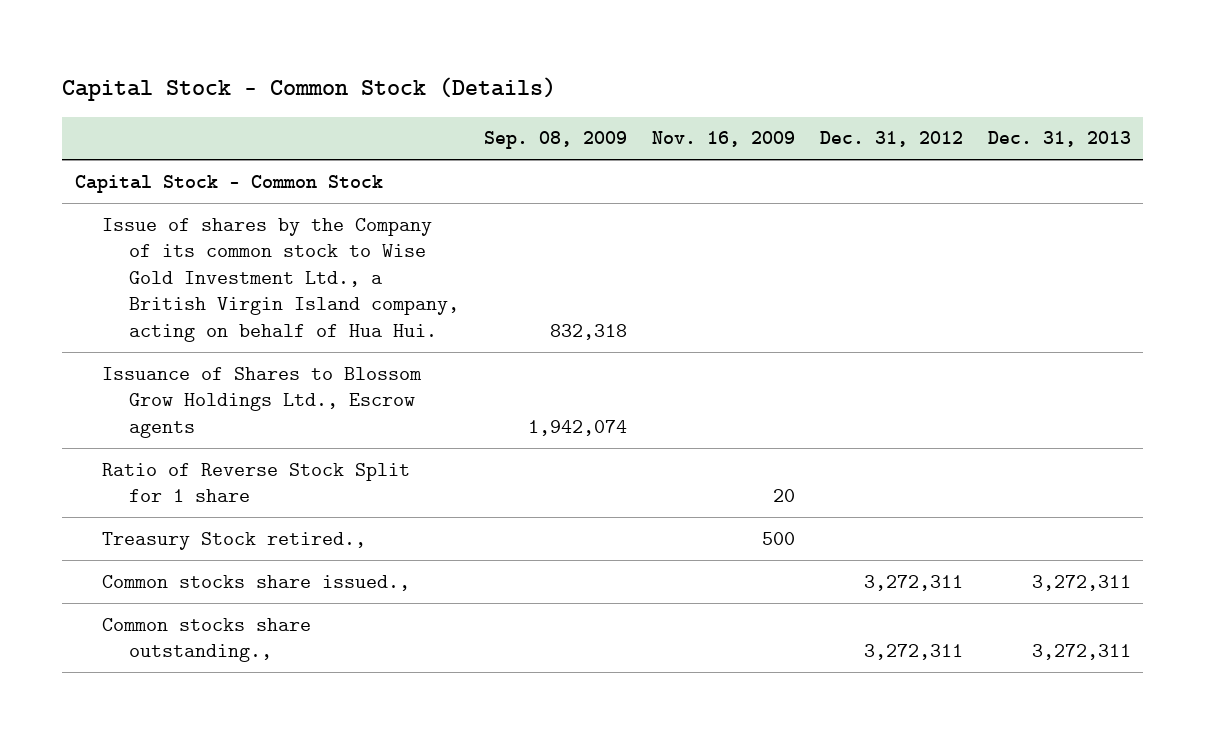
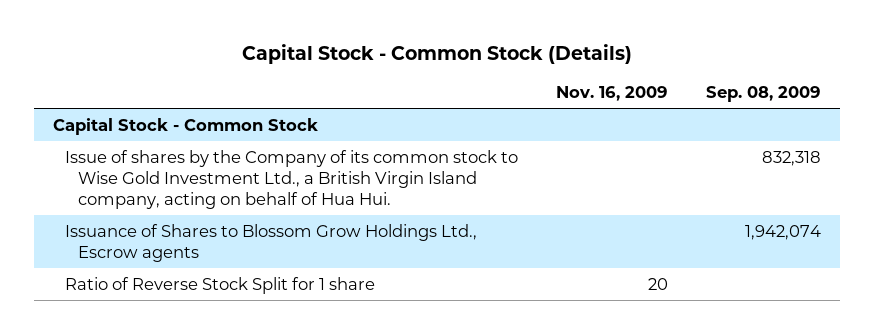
[819,131,963,148] Dec. 31, 2012 -> none
[987,131,1131,148] Dec. 31, 2013 -> none
[101,531,366,550] Treasury Stock retired., -> none
[101,574,410,591] Common stocks share issued., -> none
[101,617,311,663] Common stocks share outstanding., -> none

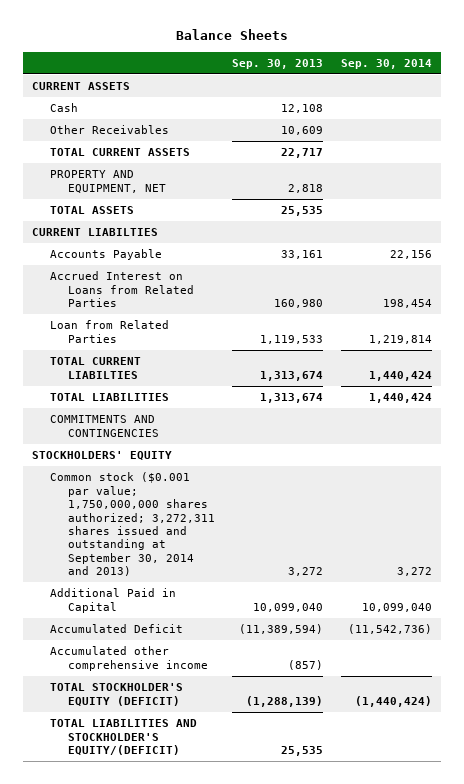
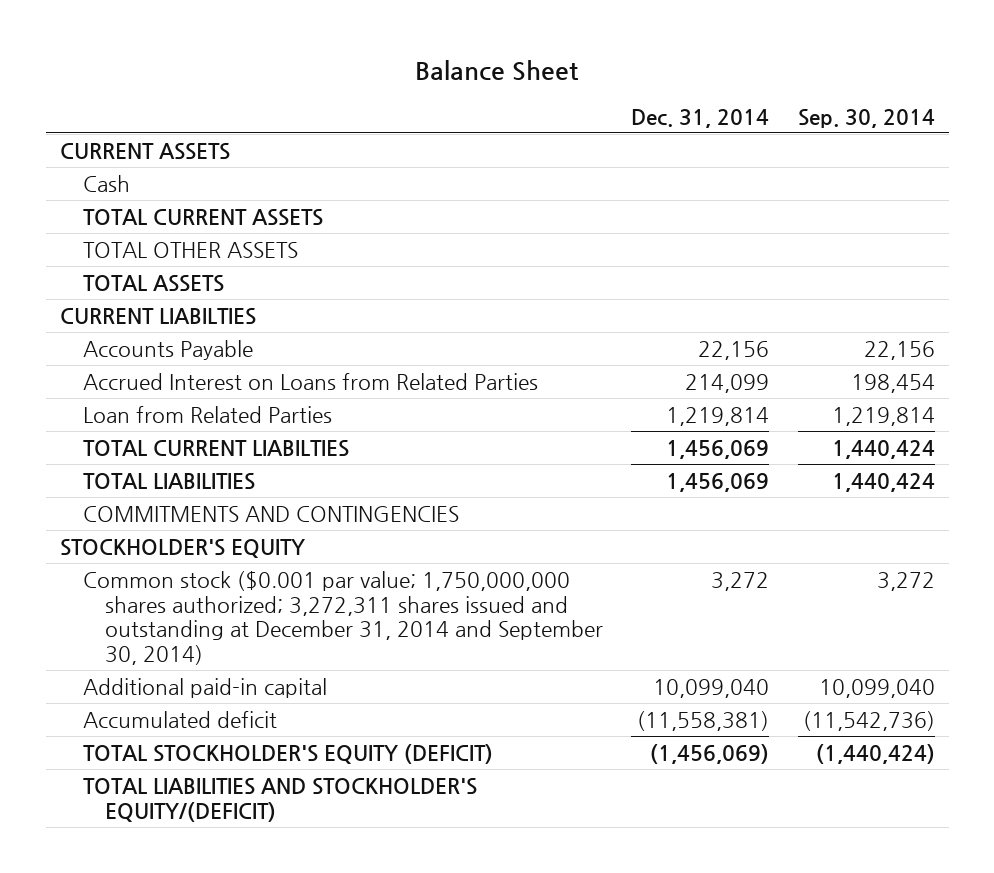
[175,29,288,41] Balance Sheets -> [415,59,580,81] Balance Sheet
[232,58,324,69] Sep. 30, 2013 -> none
none -> [631,108,770,128] Dec. 31, 2014
[49,125,169,135] Other Receivables -> none
[49,170,166,193] PROPERTY AND EQUIPMENT, NET -> none
none -> [82,241,298,258] TOTAL OTHER ASSETS
[49,646,208,671] Accumulated other comprehensive income -> none
[31,451,172,461] STOCKHOLDERS' EQUITY -> [59,538,305,558] STOCKHOLDER'S EQUITY
[49,472,215,577] Common stock ($0.001 par value; 1,750,000,000 shares authorized; 3,272,311 shares issued and outstanding at September 30, 2014 and 2013) -> [82,570,604,665] Common stock ($0.001 par value; 1,750,000,000 shares authorized; 3,272,311 shares issued and outstanding at December 31, 2014 and September 30, 2014)
[49,588,176,613] Additional Paid in Capital -> [82,677,327,698] Additional paid-in capital
[49,624,183,634] Accumulated Deficit -> [82,710,277,728] Accumulated deficit

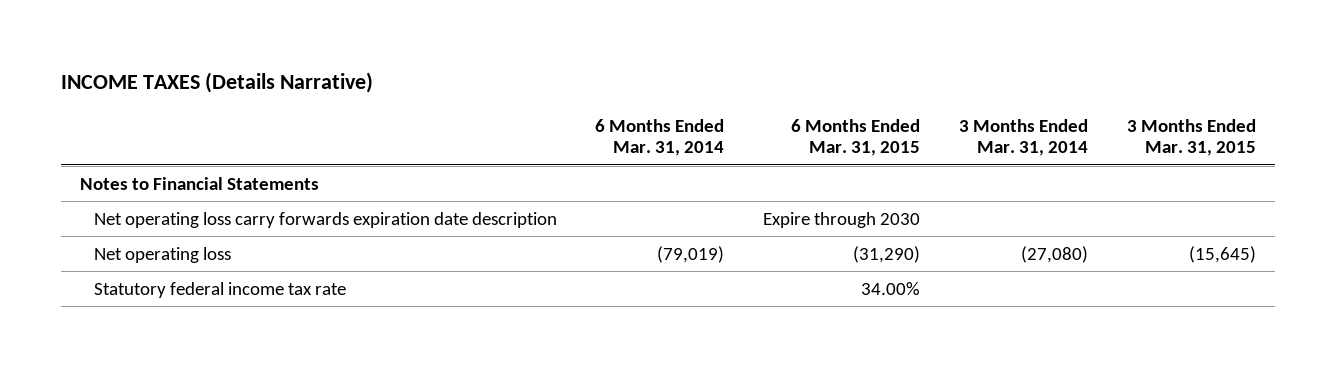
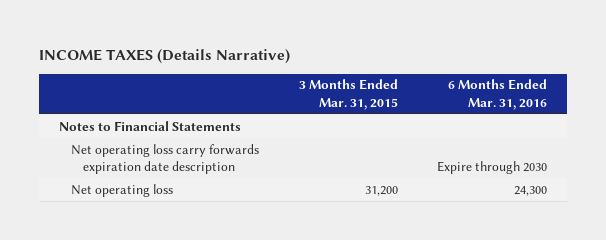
[595,118,725,157] 6 Months Ended Mar. 31, 2014 -> none
[791,118,921,157] 6 Months Ended Mar. 31, 2015 -> none
[958,118,1088,157] 3 Months Ended Mar. 31, 2014 -> none
none -> [448,79,548,110] 6 Months Ended Mar. 31, 2016
[93,281,346,298] Statutory federal income tax rate -> none
[1188,245,1256,263] (15,645) -> [364,185,398,196] 31,200

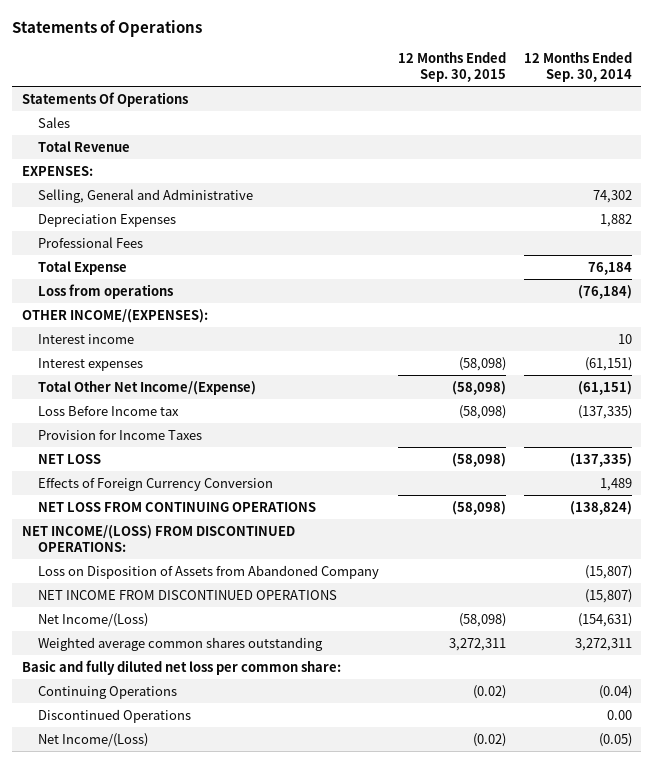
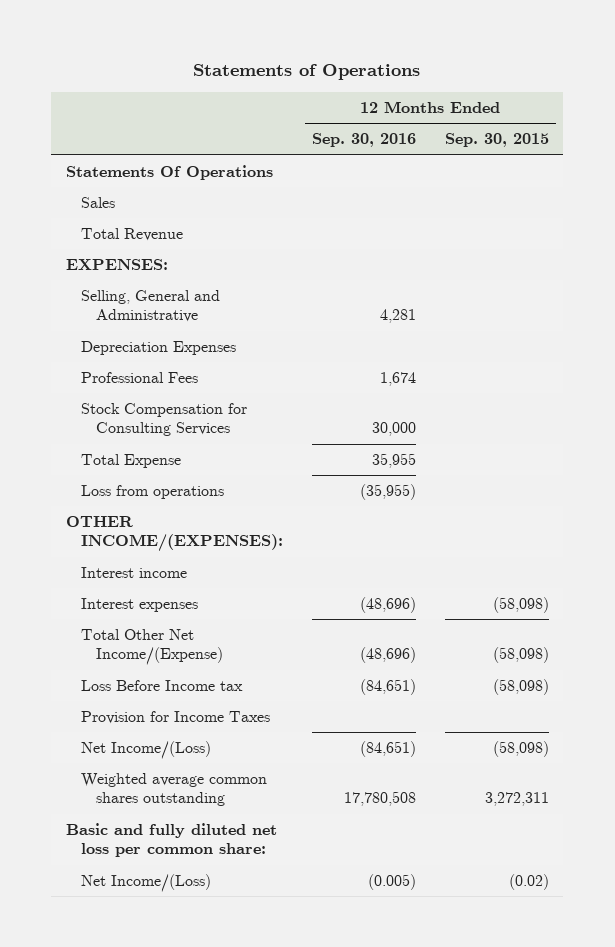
[523,51,632,82] 12 Months Ended Sep. 30, 2014 -> none
none -> [311,133,416,148] Sep. 30, 2016
none -> [80,403,247,437] Stock Compensation for Consulting Services
[38,453,102,464] NET LOSS -> none
[38,477,274,491] Effects of Foreign Currency Conversion -> none
[38,501,317,512] NET LOSS FROM CONTINUING OPERATIONS -> none
[21,524,295,552] NET INCOME/(LOSS) FROM DISCONTINUED OPERATIONS: -> none
[38,564,380,579] Loss on Disposition of Assets from Abandoned Company -> none
[38,589,338,600] NET INCOME FROM DISCONTINUED OPERATIONS -> none
[38,685,178,699] Continuing Operations -> none
[38,708,192,723] Discontinued Operations -> none

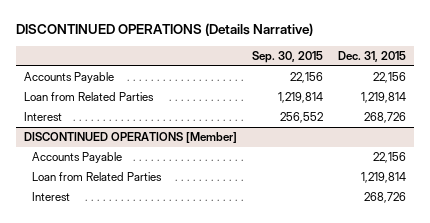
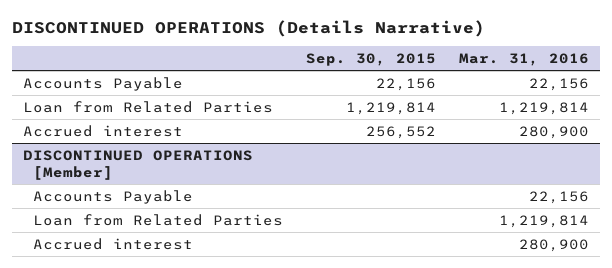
[338,50,407,62] Dec. 31, 2015 -> none
none -> [458,52,589,66] Mar. 31, 2016
[23,112,62,122] Interest -> [23,124,184,137] Accrued interest
[32,192,71,202] Interest -> [32,237,193,250] Accrued interest

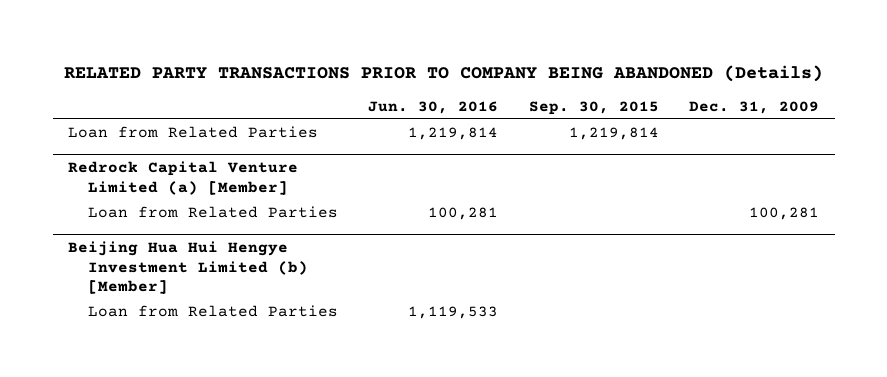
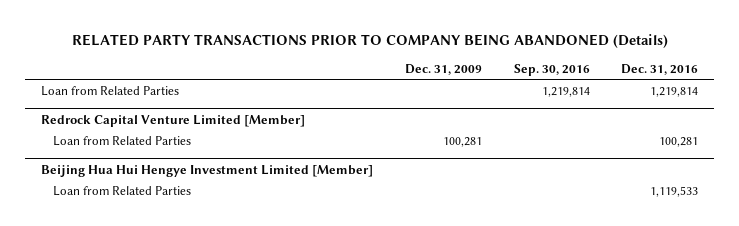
[368,100,499,114] Jun. 30, 2016 -> none
[528,100,659,115] Sep. 30, 2015 -> none
none -> [513,63,590,76] Sep. 30, 2016
none -> [621,63,699,75] Dec. 31, 2016
[67,161,298,195] Redrock Capital Venture Limited (a) [Member] -> [41,114,306,127] Redrock Capital Venture Limited [Member]
[67,241,309,295] Beijing Hua Hui Hengye Investment Limited (b) [Member] -> [41,164,374,177] Beijing Hua Hui Hengye Investment Limited [Member]

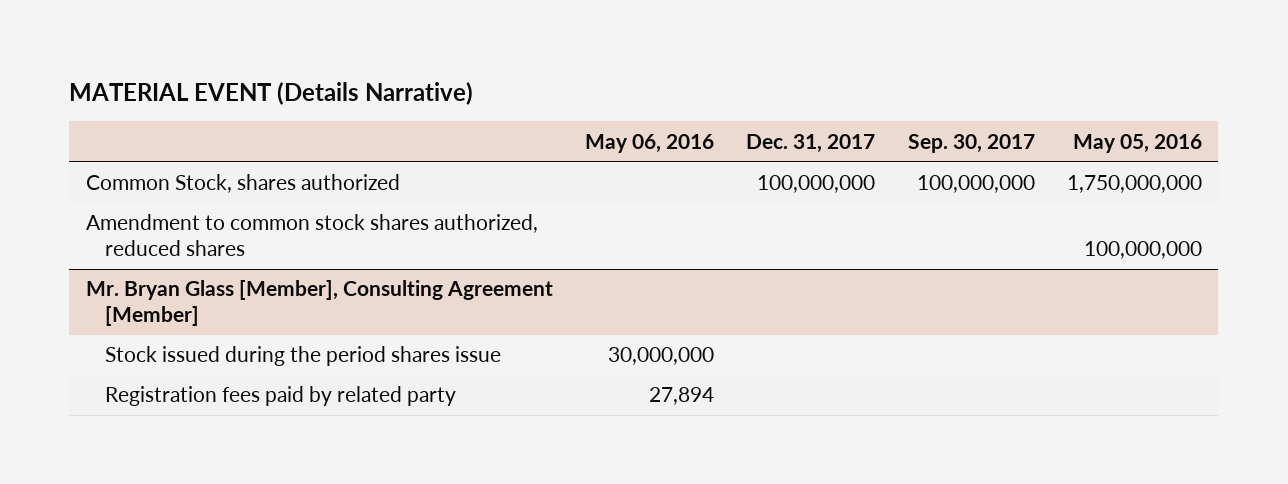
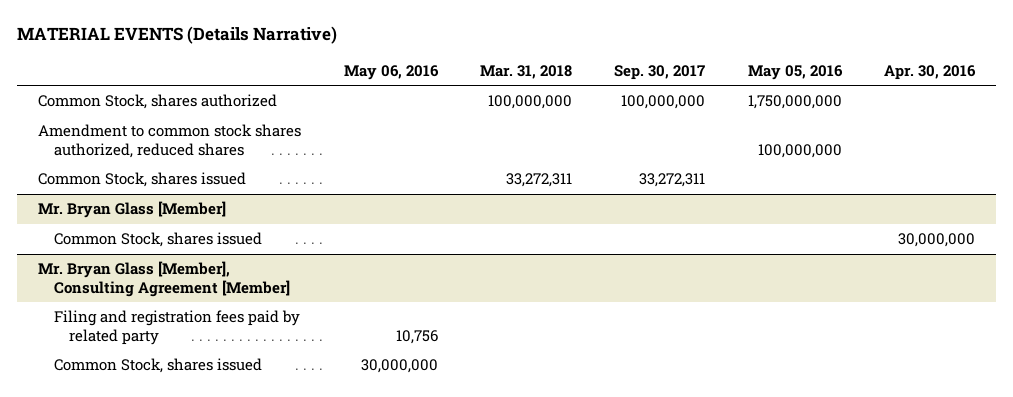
[69,81,474,105] MATERIAL EVENT (Details Narrative) -> [17,26,338,45] MATERIAL EVENTS (Details Narrative)
[746,133,876,153] Dec. 31, 2017 -> none
none -> [479,64,572,79] Mar. 31, 2018
none -> [883,64,976,80] Apr. 30, 2016
none -> [38,172,247,188] Common Stock, shares issued
none -> [38,201,227,219] Mr. Bryan Glass [Member]
none -> [53,232,262,248] Common Stock, shares issued
[105,346,502,367] Stock issued during the period shares issue -> none
[105,386,457,407] Registration fees paid by related party -> [53,310,300,345] Filing and registration fees paid by related party
[648,387,714,406] 27,894 -> [395,329,438,344] 10,756
none -> [53,358,262,374] Common Stock, shares issued

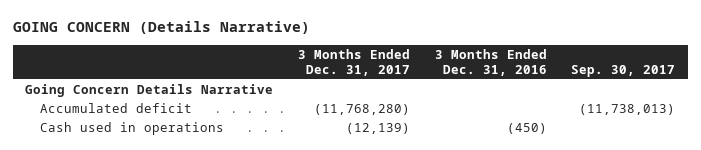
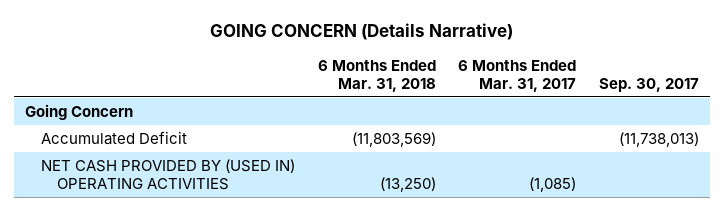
[297,48,410,77] 3 Months Ended Dec. 31, 2017 -> none
[434,48,547,77] 3 Months Ended Dec. 31, 2016 -> none
none -> [317,60,436,92] 6 Months Ended Mar. 31, 2018
none -> [458,60,577,92] 6 Months Ended Mar. 31, 2017
[25,83,274,97] Going Concern Details Narrative -> [25,104,134,121] Going Concern
[40,102,193,113] Accumulated deficit -> [40,131,187,146] Accumulated Deficit
[40,121,225,135] Cash used in operations -> [40,159,295,190] NET CASH PROVIDED BY (USED IN) OPERATING ACTIVITIES

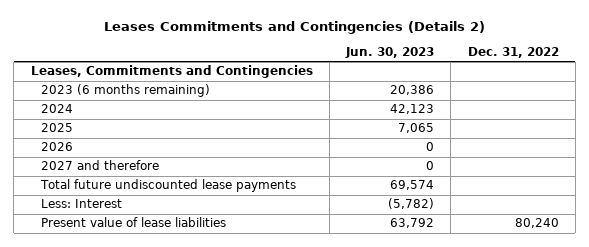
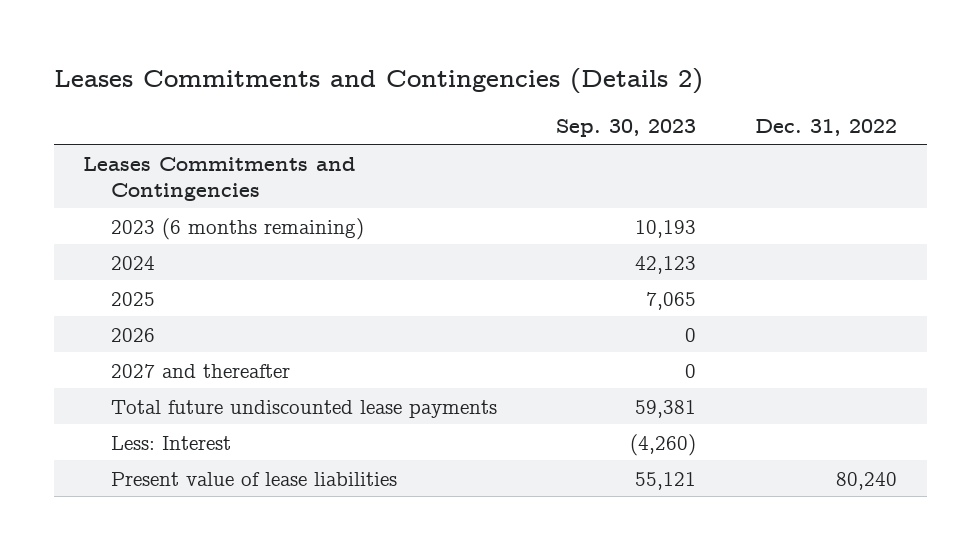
[345,47,435,59] Jun. 30, 2023 -> none
none -> [556,119,697,138] Sep. 30, 2023
[30,65,313,79] Leases, Commitments and Contingencies -> [83,156,357,202] Leases Commitments and Contingencies
[40,160,159,171] 2027 and therefore -> [111,363,291,378] 2027 and thereafter

